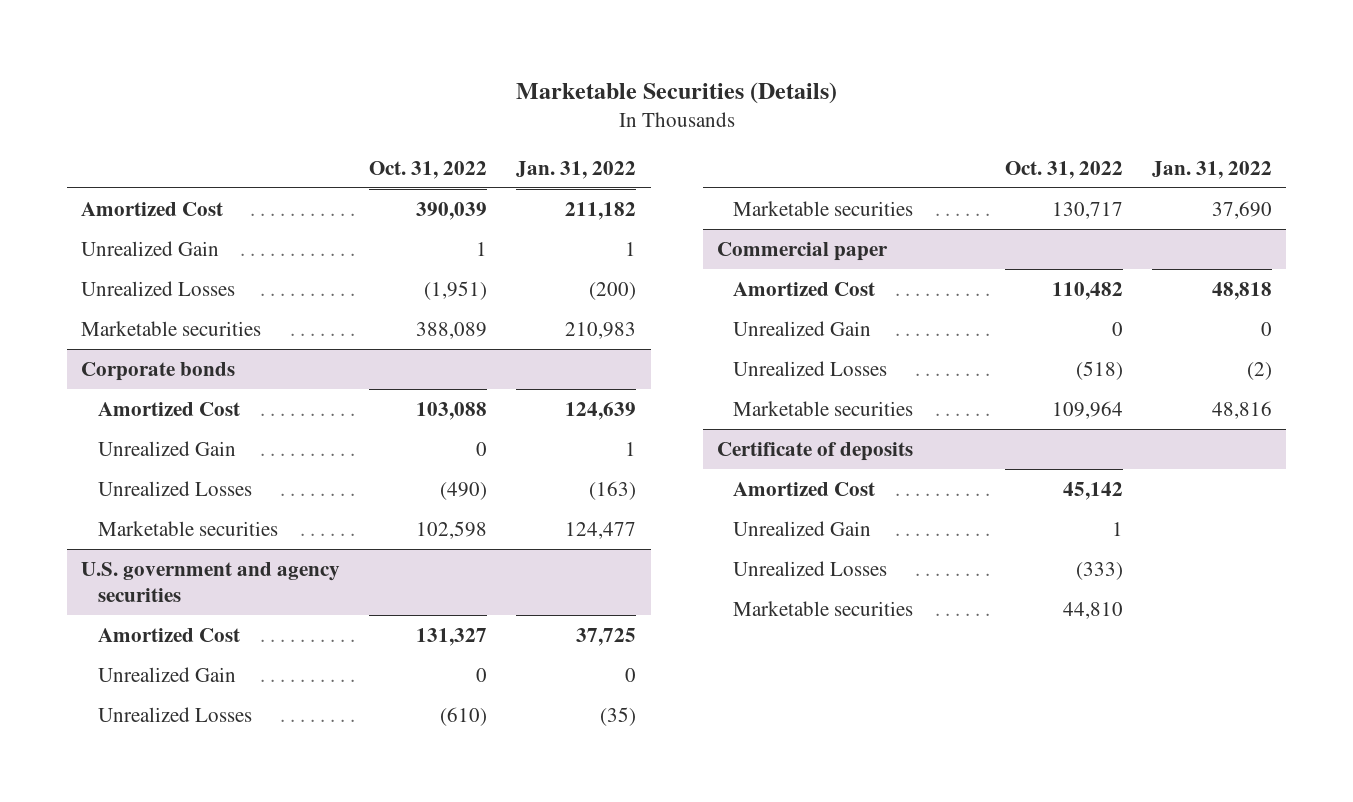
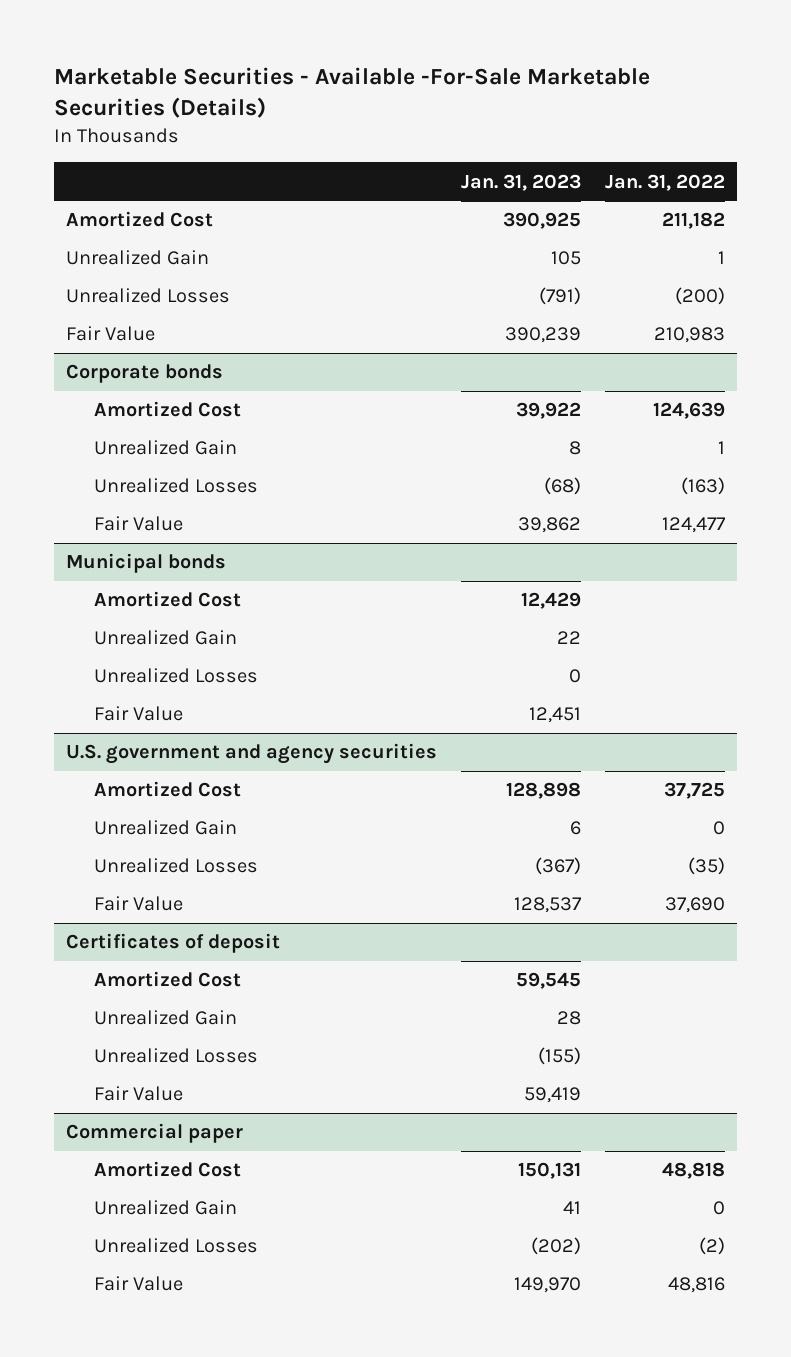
[515,82,837,105] Marketable Securities (Details) -> [53,67,650,119] Marketable Securities - Available -For-Sale Marketable Securities (Details)
[369,160,488,179] Oct. 31, 2022 -> none
none -> [460,173,581,191] Jan. 31, 2023
[81,320,262,336] Marketable securities -> [65,326,155,342] Fair Value
[97,520,278,536] Marketable securities -> [93,516,183,532] Fair Value
none -> [65,553,226,574] Municipal bonds
none -> [93,591,241,608] Amortized Cost
none -> [93,630,237,646] Unrealized Gain
none -> [93,668,258,684] Unrealized Losses
none -> [93,706,183,722] Fair Value
[733,200,914,216] Marketable securities -> [93,896,183,912] Fair Value
none -> [65,933,280,954] Certificates of deposit
none -> [93,971,241,988] Amortized Cost
none -> [93,1010,237,1026] Unrealized Gain
none -> [93,1048,258,1064] Unrealized Losses
none -> [93,1086,183,1102] Fair Value
[716,441,913,461] Certificate of deposits -> none
[733,481,876,496] Amortized Cost -> none
[733,520,872,536] Unrealized Gain -> none
[733,560,888,576] Unrealized Losses -> none
[733,600,914,616] Marketable securities -> none
[733,400,914,416] Marketable securities -> [93,1276,183,1292] Fair Value

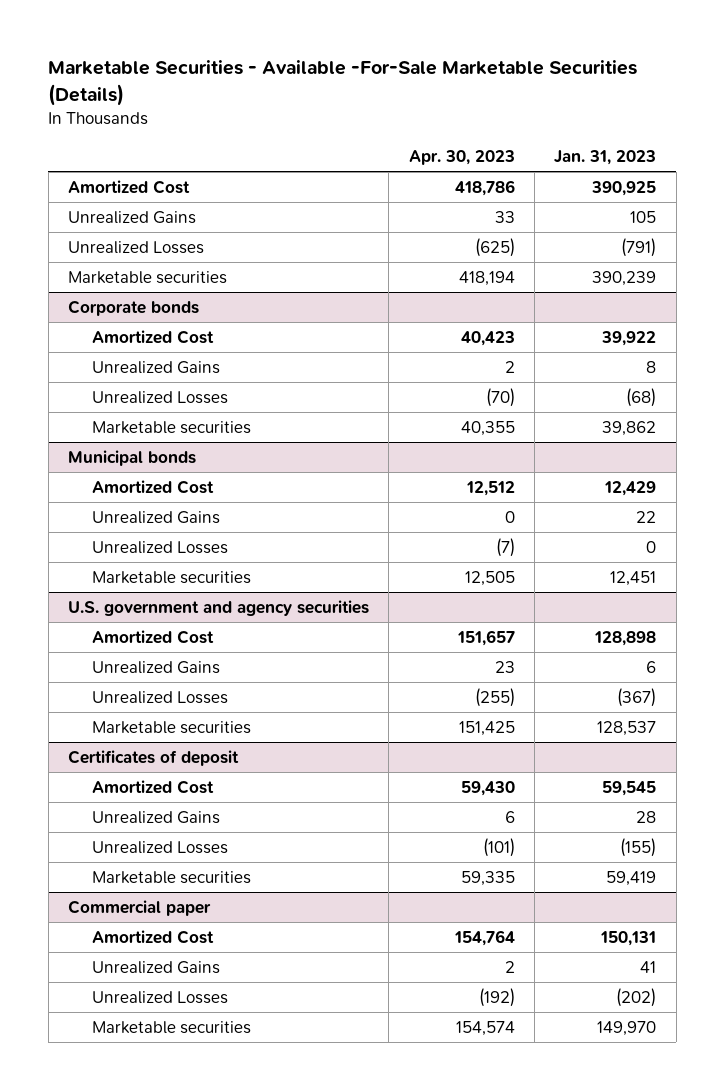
[605,173,726,191] Jan. 31, 2022 -> none
none -> [408,149,515,165] Apr. 30, 2023
[65,250,209,266] Unrealized Gain -> [67,210,196,224] Unrealized Gains
[65,326,155,342] Fair Value -> [67,270,227,284] Marketable securities
[93,440,237,456] Unrealized Gain -> [91,360,220,374] Unrealized Gains
[93,516,183,532] Fair Value -> [91,420,251,434] Marketable securities
[93,630,237,646] Unrealized Gain -> [91,510,220,524] Unrealized Gains
[93,706,183,722] Fair Value -> [91,570,251,584] Marketable securities
[93,820,237,836] Unrealized Gain -> [91,660,220,674] Unrealized Gains
[93,896,183,912] Fair Value -> [91,720,251,734] Marketable securities
[93,1010,237,1026] Unrealized Gain -> [91,810,220,824] Unrealized Gains
[93,1086,183,1102] Fair Value -> [91,870,251,884] Marketable securities
[93,1200,237,1216] Unrealized Gain -> [91,960,220,974] Unrealized Gains
[93,1276,183,1292] Fair Value -> [91,1020,251,1034] Marketable securities

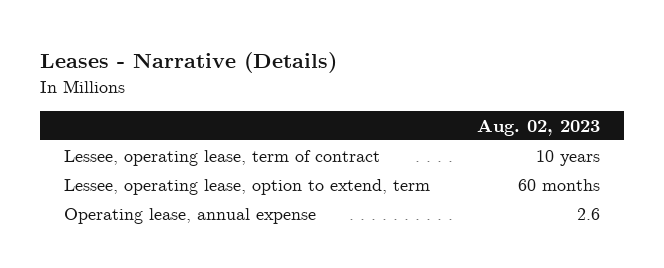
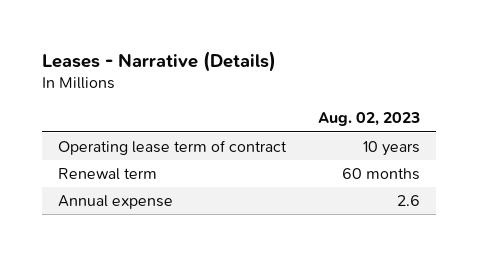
[63,149,380,166] Lessee, operating lease, term of contract -> [58,140,288,156] Operating lease term of contract
[63,178,430,195] Lessee, operating lease, option to extend, term -> [58,168,158,181] Renewal term
[63,207,316,224] Operating lease, annual expense -> [58,195,174,210] Annual expense

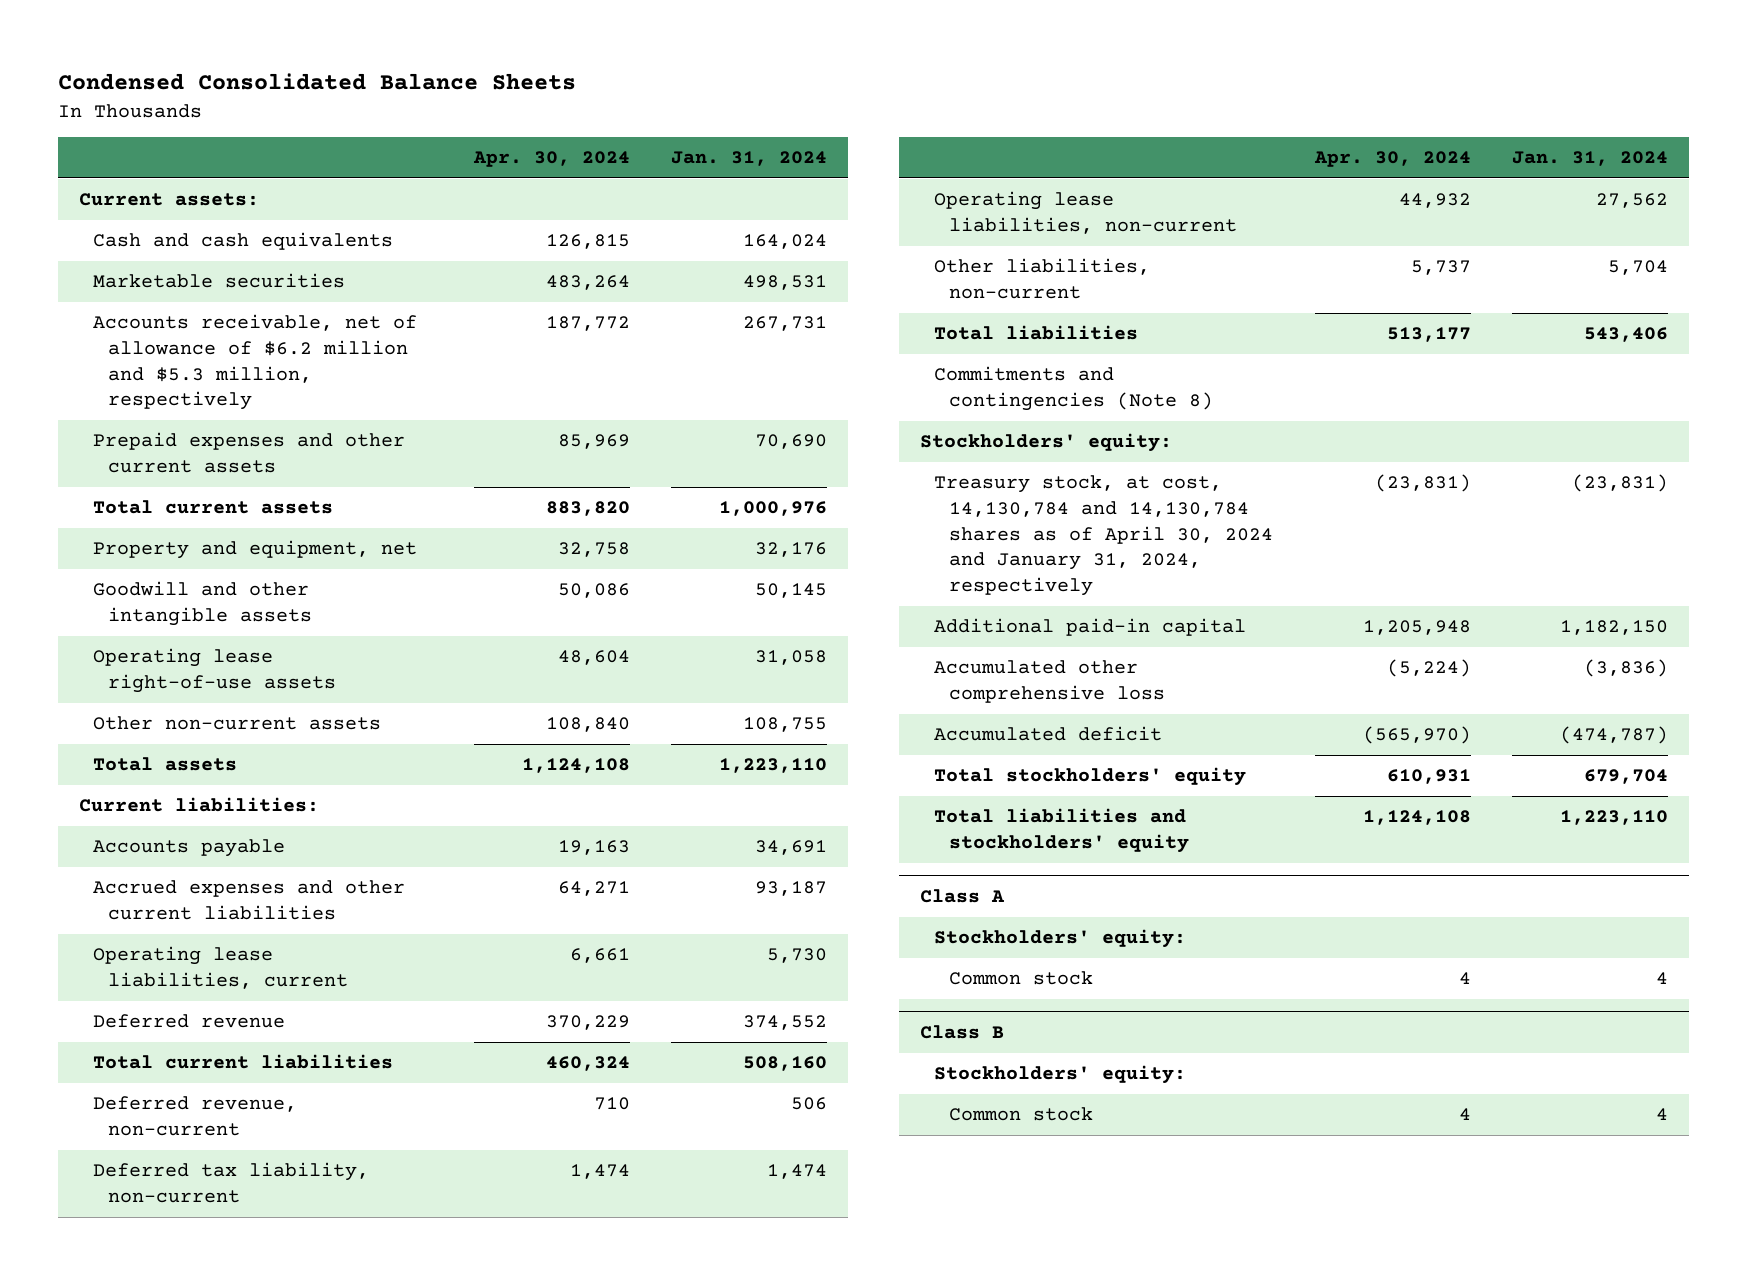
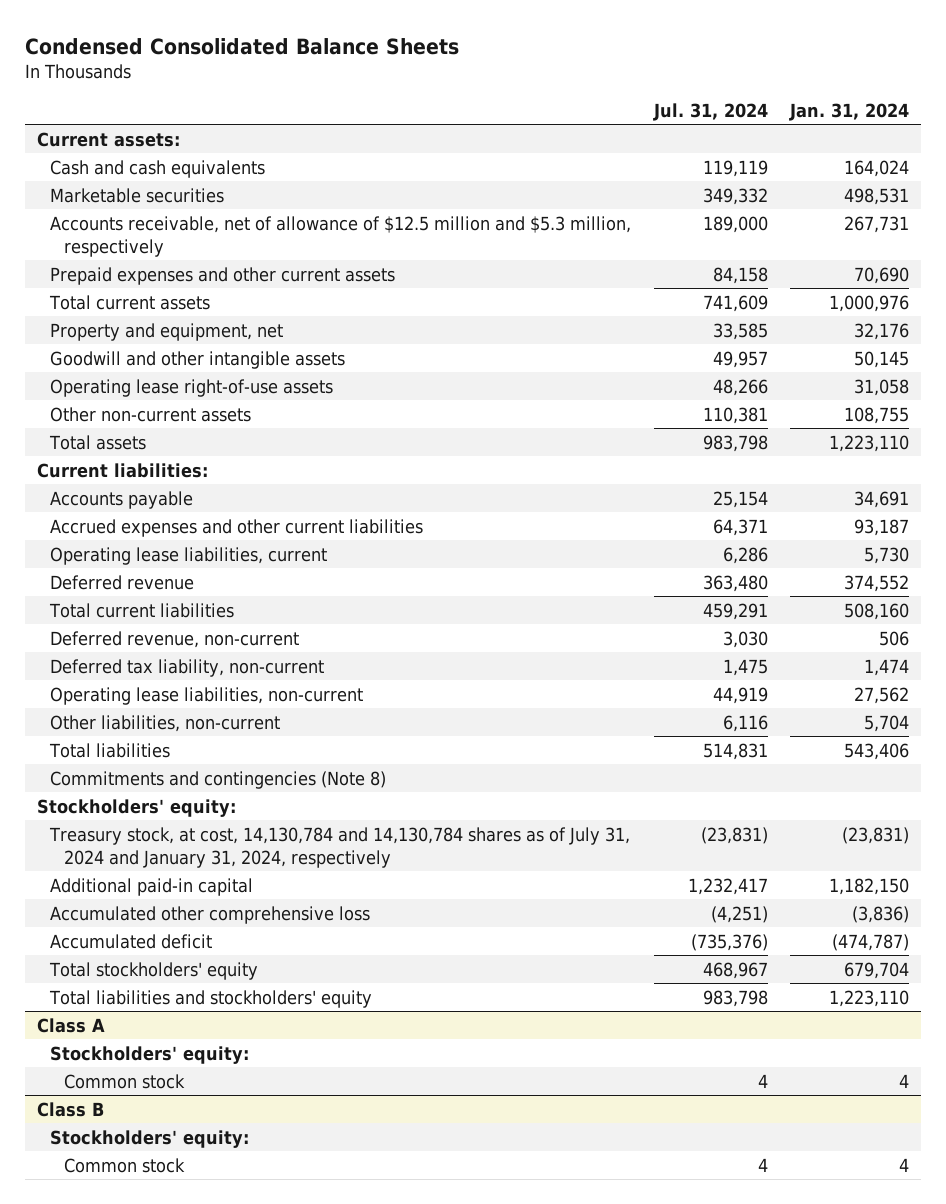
[472,151,630,168] Apr. 30, 2024 -> none
none -> [652,102,768,121] Jul. 31, 2024
[93,314,418,411] Accounts receivable, net of allowance of $6.2 million and $5.3 million, respectively -> [50,215,632,257] Accounts receivable, net of allowance of $12.5 million and $5.3 million, respectively
[934,475,1273,596] Treasury stock, at cost, 14,130,784 and 14,130,784 shares as of April 30, 2024 and January 31, 2024, respectively -> [49,826,631,868] Treasury stock, at cost, 14,130,784 and 14,130,784 shares as of July 31, 2024 and January 31, 2024, respectively

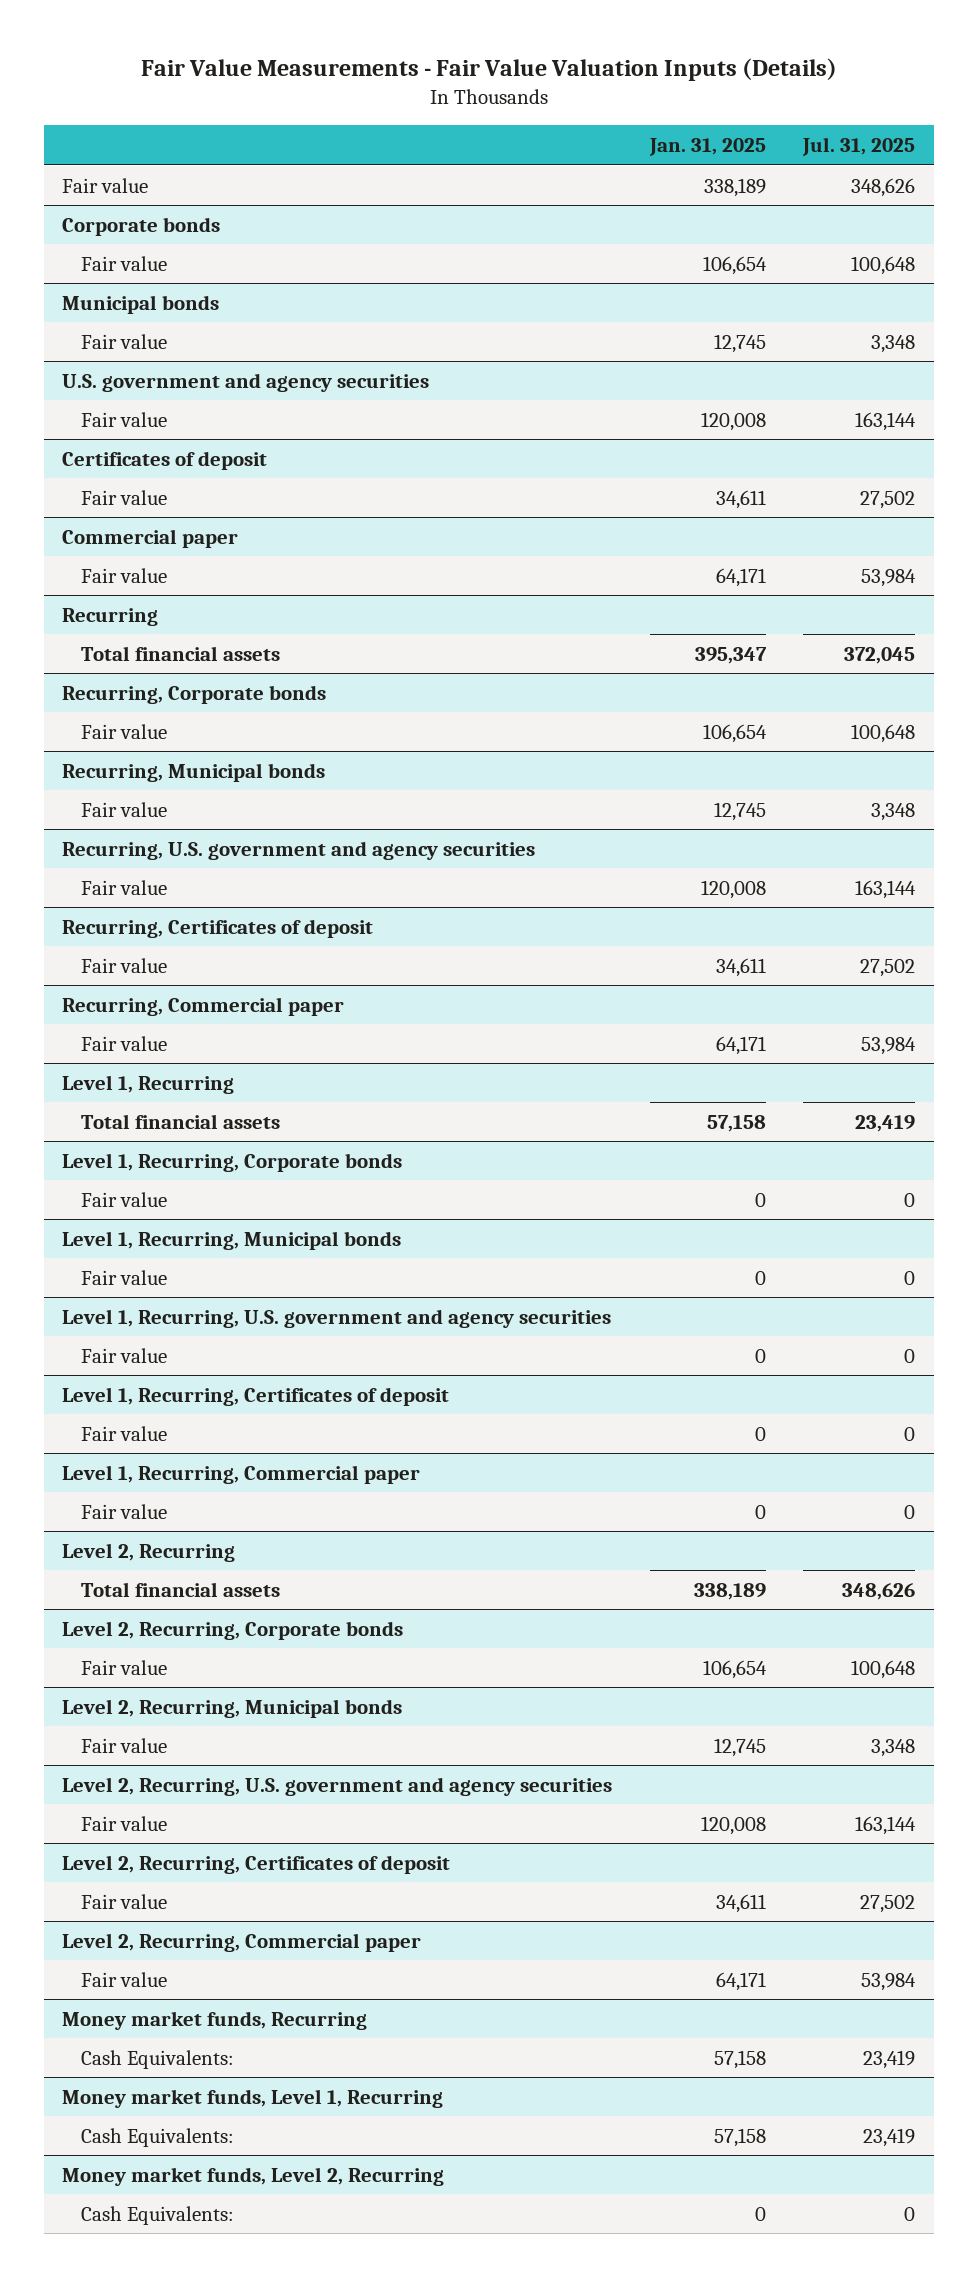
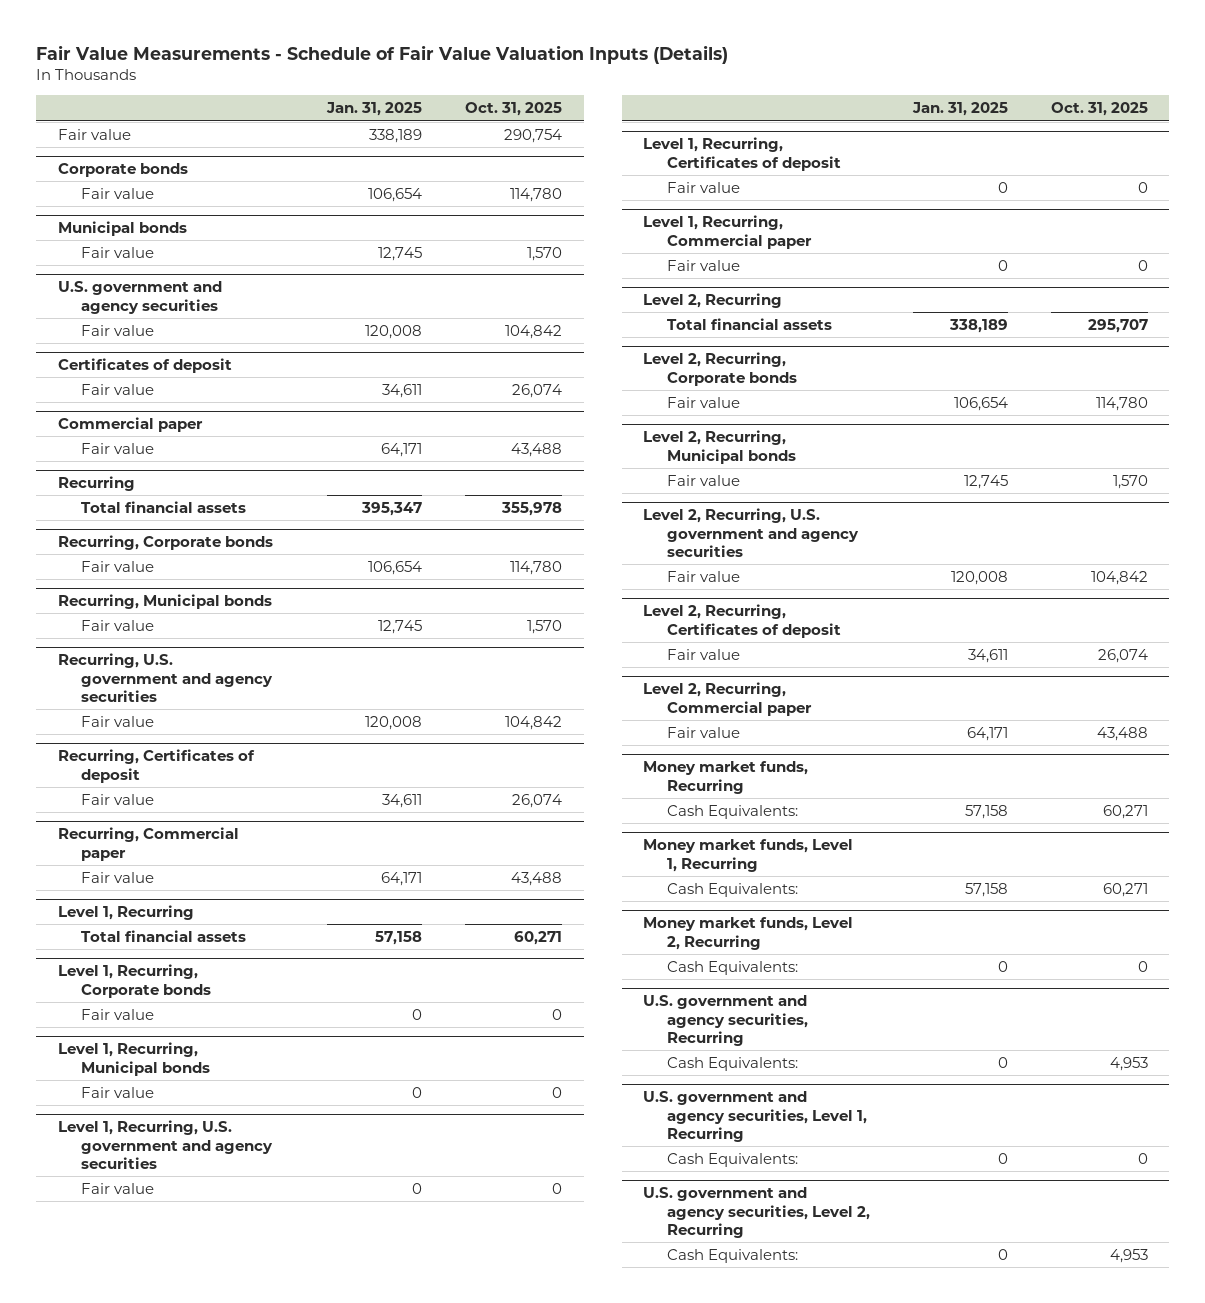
[140,58,837,82] Fair Value Measurements - Fair Value Valuation Inputs (Details) -> [36,44,729,64] Fair Value Measurements - Schedule of Fair Value Valuation Inputs (Details)
[802,137,916,157] Jul. 31, 2025 -> none
none -> [465,102,563,117] Oct. 31, 2025
none -> [643,995,808,1046] U.S. government and agency securities, Recurring
none -> [666,1056,798,1071] Cash Equivalents:
none -> [643,1091,867,1142] U.S. government and agency securities, Level 1, Recurring
none -> [666,1152,798,1167] Cash Equivalents:
none -> [643,1187,870,1238] U.S. government and agency securities, Level 2, Recurring
none -> [666,1248,798,1263] Cash Equivalents:

